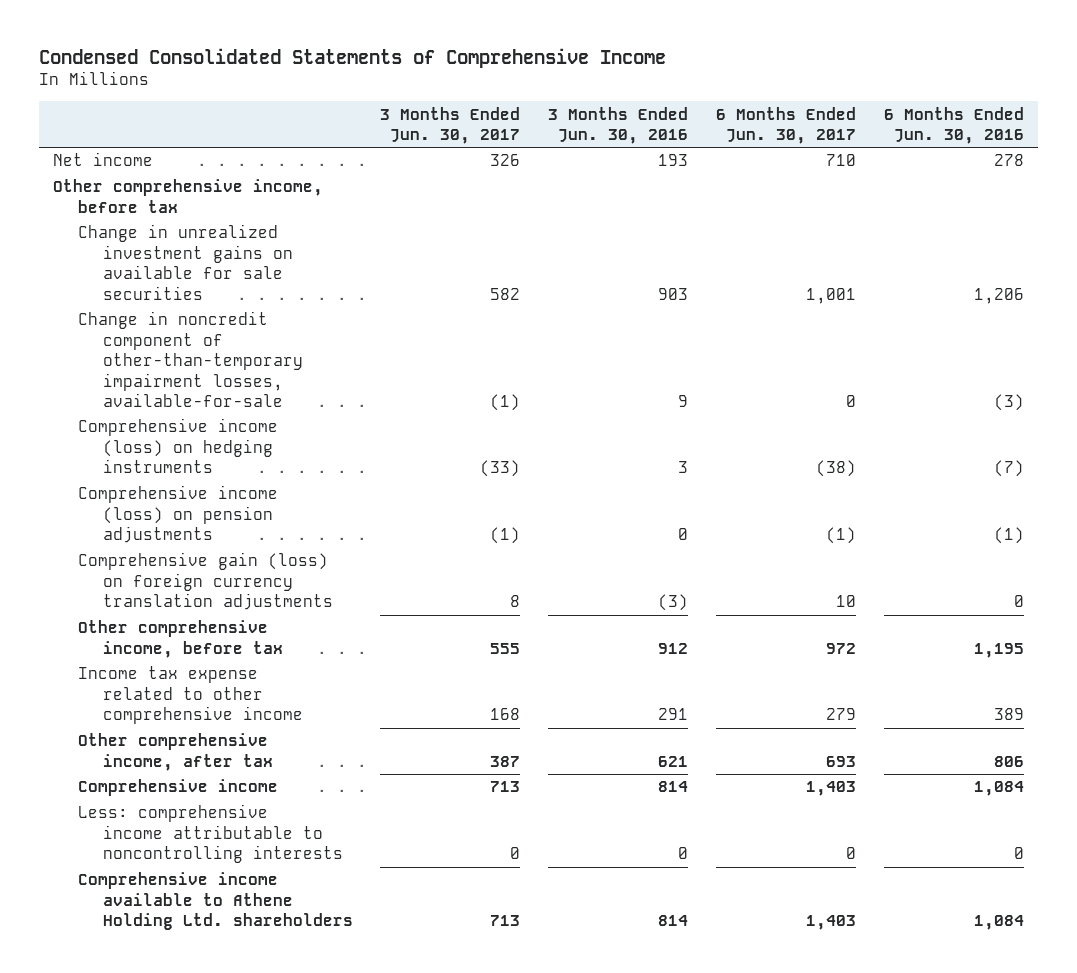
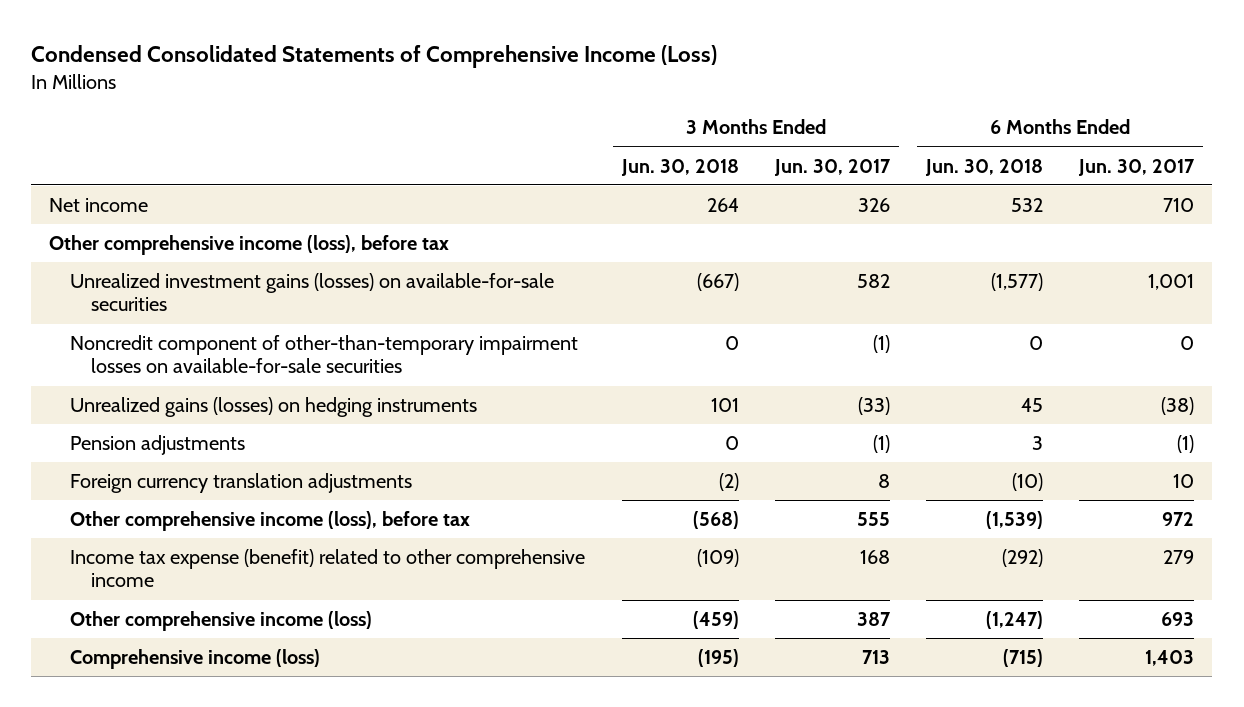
[39,47,667,68] Condensed Consolidated Statements of Comprehensive Income -> [31,45,718,69] Condensed Consolidated Statements of Comprehensive Income (Loss)
[548,106,689,145] 3 Months Ended Jun. 30, 2016 -> none
[884,106,1025,145] 6 Months Ended Jun. 30, 2016 -> none
none -> [620,158,739,176] Jun. 30, 2018
none -> [925,158,1044,176] Jun. 30, 2018
[77,804,343,864] Less: comprehensive income attributable to noncontrolling interests -> none
[77,872,353,931] Comprehensive income available to Athene Holding Ltd. shareholders -> none
[53,179,324,213] Other comprehensive income, before tax -> [49,234,450,255] Other comprehensive income (loss), before tax
[77,224,293,300] Change in unrealized investment gains on available for sale securities -> [70,272,555,312] Unrealized investment gains (losses) on available-for-sale securities
[77,311,303,407] Change in noncredit component of other-than-temporary impairment losses, available-for-sale -> [70,334,579,374] Noncredit component of other-than-temporary impairment losses on available-for-sale securities
[77,418,278,474] Comprehensive income (loss) on hedging instruments -> [70,396,478,417] Unrealized gains (losses) on hedging instruments
[77,485,278,544] Comprehensive income (loss) on pension adjustments -> [70,434,246,455] Pension adjustments
[77,552,333,611] Comprehensive gain (loss) on foreign currency translation adjustments -> [70,472,413,493] Foreign currency translation adjustments
[77,620,283,658] Other comprehensive income, before tax -> [70,510,471,531] Other comprehensive income (loss), before tax
[77,666,303,725] Income tax expense related to other comprehensive income -> [70,548,586,588] Income tax expense (benefit) related to other comprehensive income
[77,733,273,771] Other comprehensive income, after tax -> [70,610,373,631] Other comprehensive income (loss)
[77,779,278,797] Comprehensive income -> [70,648,321,669] Comprehensive income (loss)

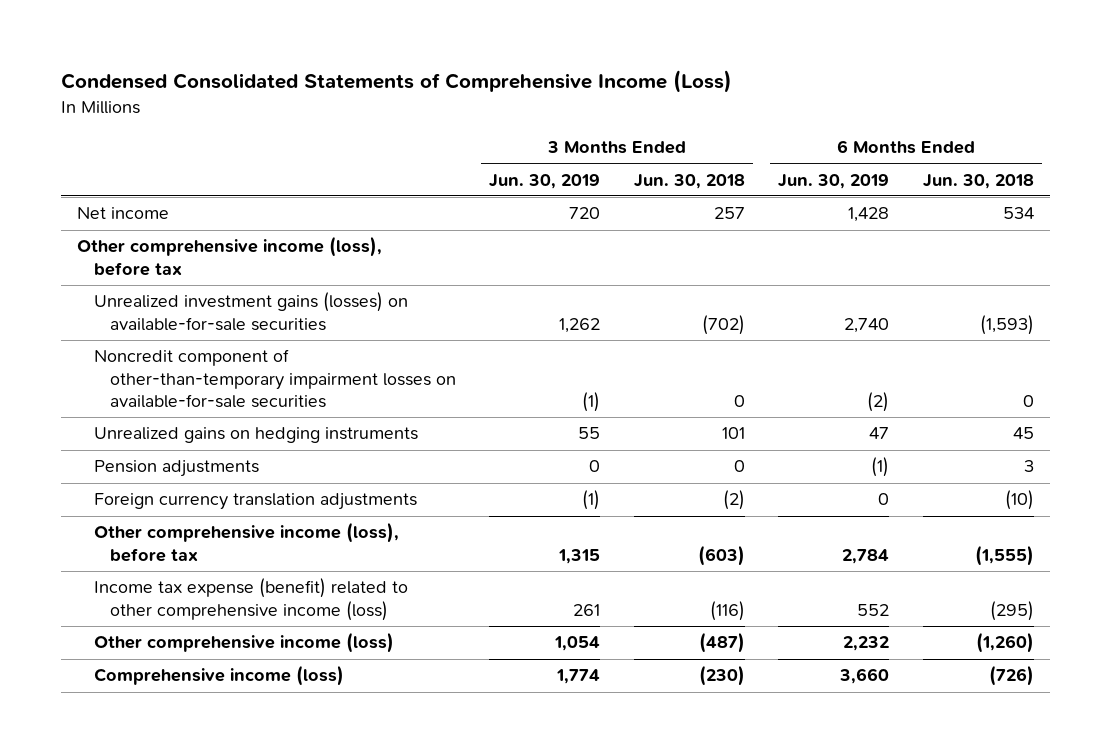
[773,158,891,176] Jun. 30, 2017 -> none
[1078,158,1196,176] Jun. 30, 2017 -> none
none -> [489,173,601,189] Jun. 30, 2019
none -> [778,173,890,189] Jun. 30, 2019
[706,197,739,212] 264 -> [713,207,745,220] 257
[1011,197,1044,212] 532 -> [1002,207,1034,220] 534
[696,272,739,291] (667) -> [701,314,745,335] (702)
[991,272,1044,291] (1,577) -> [979,314,1034,335] (1,593)
[70,396,478,417] Unrealized gains (losses) on hedging instruments -> [93,427,418,444] Unrealized gains on hedging instruments
[692,510,739,529] (568) -> [697,544,745,566] (603)
[986,510,1044,529] (1,539) -> [974,544,1034,566] (1,555)
[70,548,586,588] Income tax expense (benefit) related to other comprehensive income -> [93,578,408,621] Income tax expense (benefit) related to other comprehensive income (loss)
[696,548,739,567] (109) -> [709,600,745,621] (116)
[1002,548,1044,567] (292) -> [989,600,1034,621] (295)
[692,610,739,629] (459) -> [698,632,745,654] (487)
[986,610,1044,629] (1,247) -> [975,632,1034,654] (1,260)
[697,648,739,667] (195) -> [698,665,745,687] (230)
[1003,648,1044,667] (715) -> [988,665,1034,687] (726)

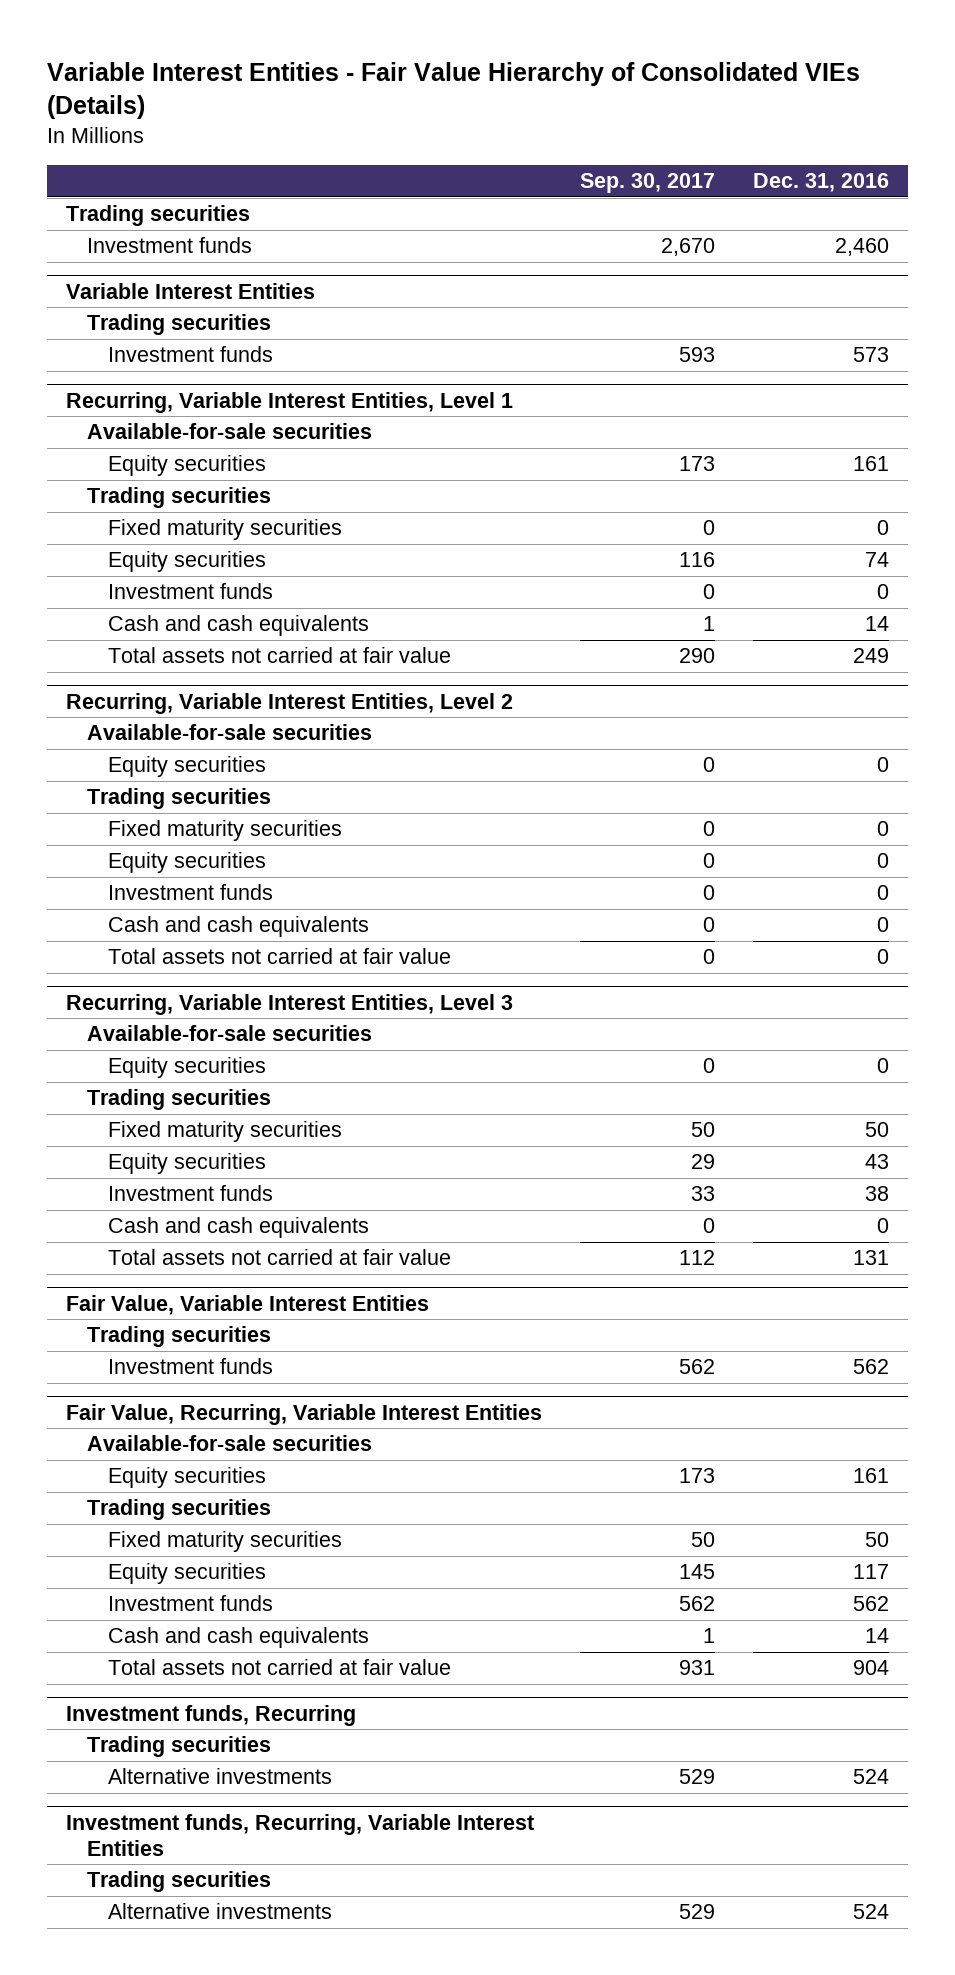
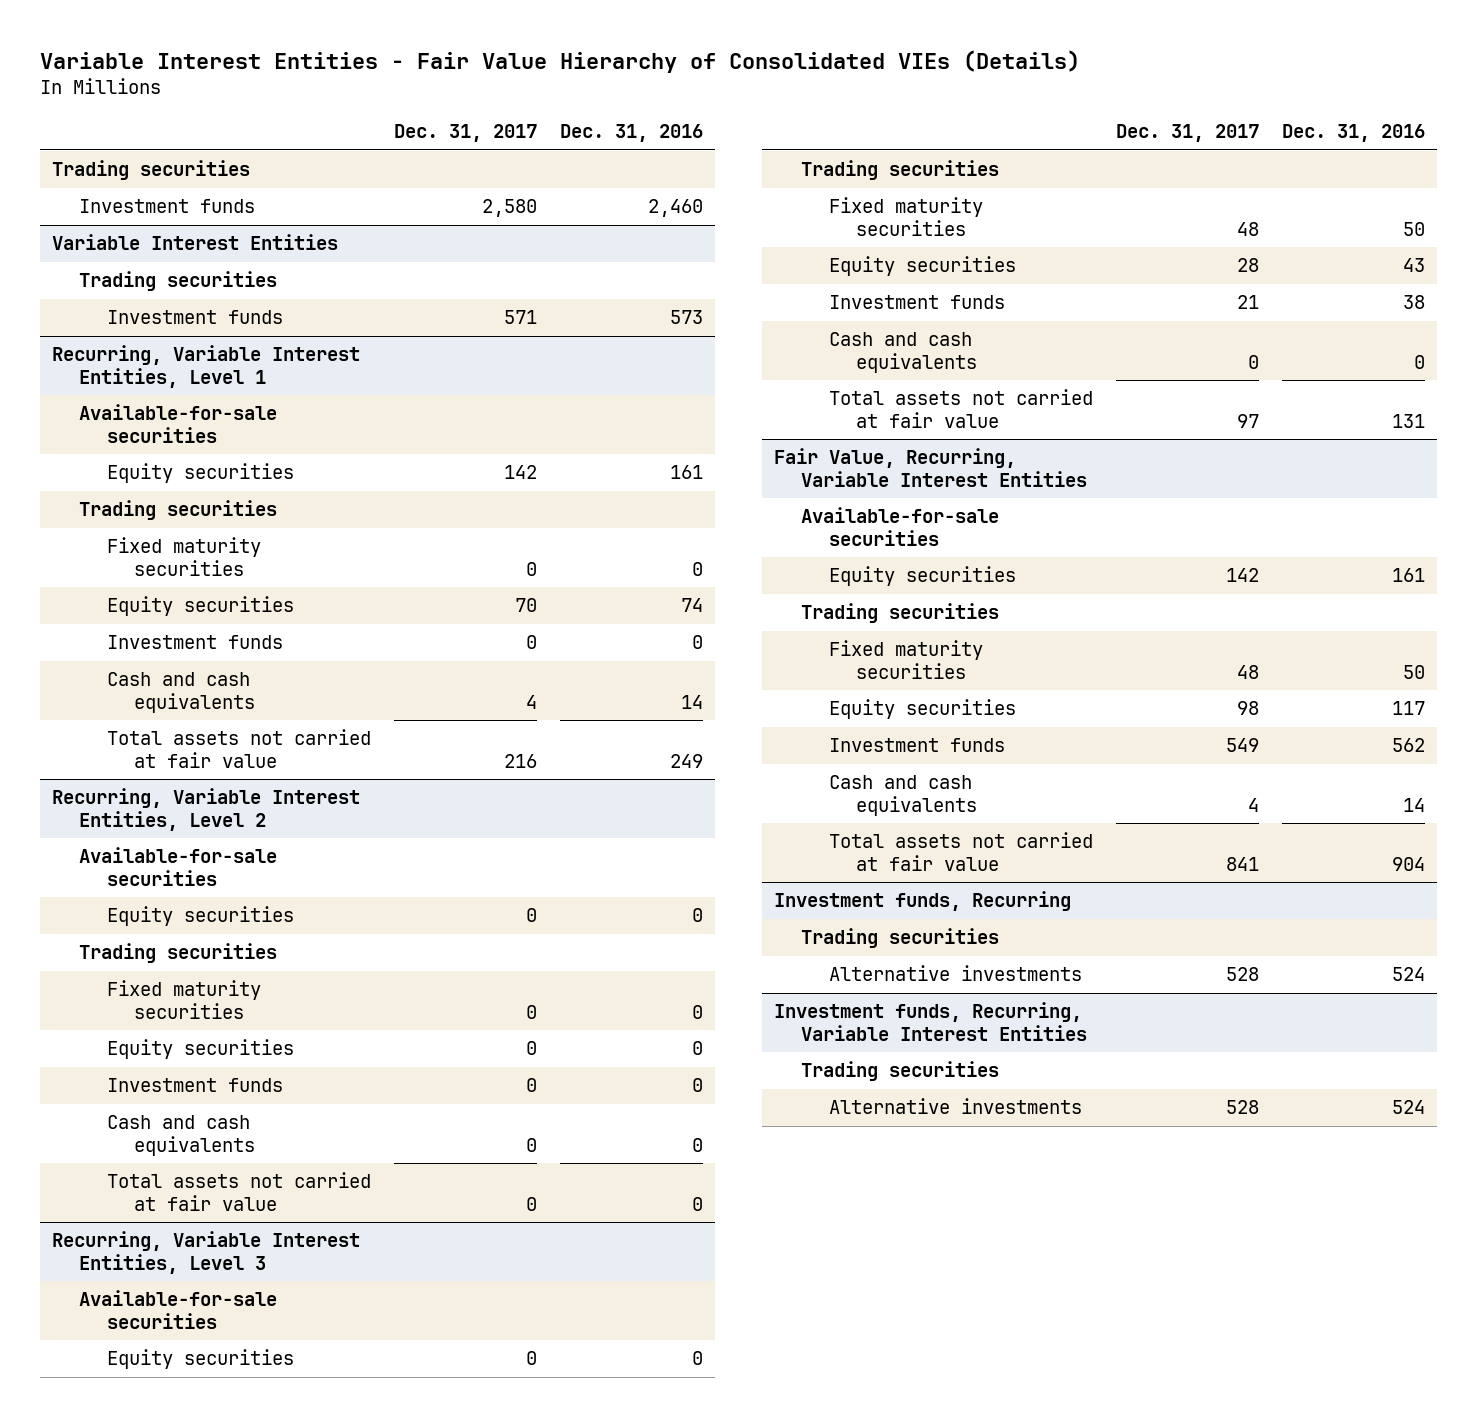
[580,173,716,194] Sep. 30, 2017 -> none
none -> [394,124,538,143] Dec. 31, 2017
[66,1294,430,1315] Fair Value, Variable Interest Entities -> none
[86,1326,271,1348] Trading securities -> none
[107,1358,273,1375] Investment funds -> none

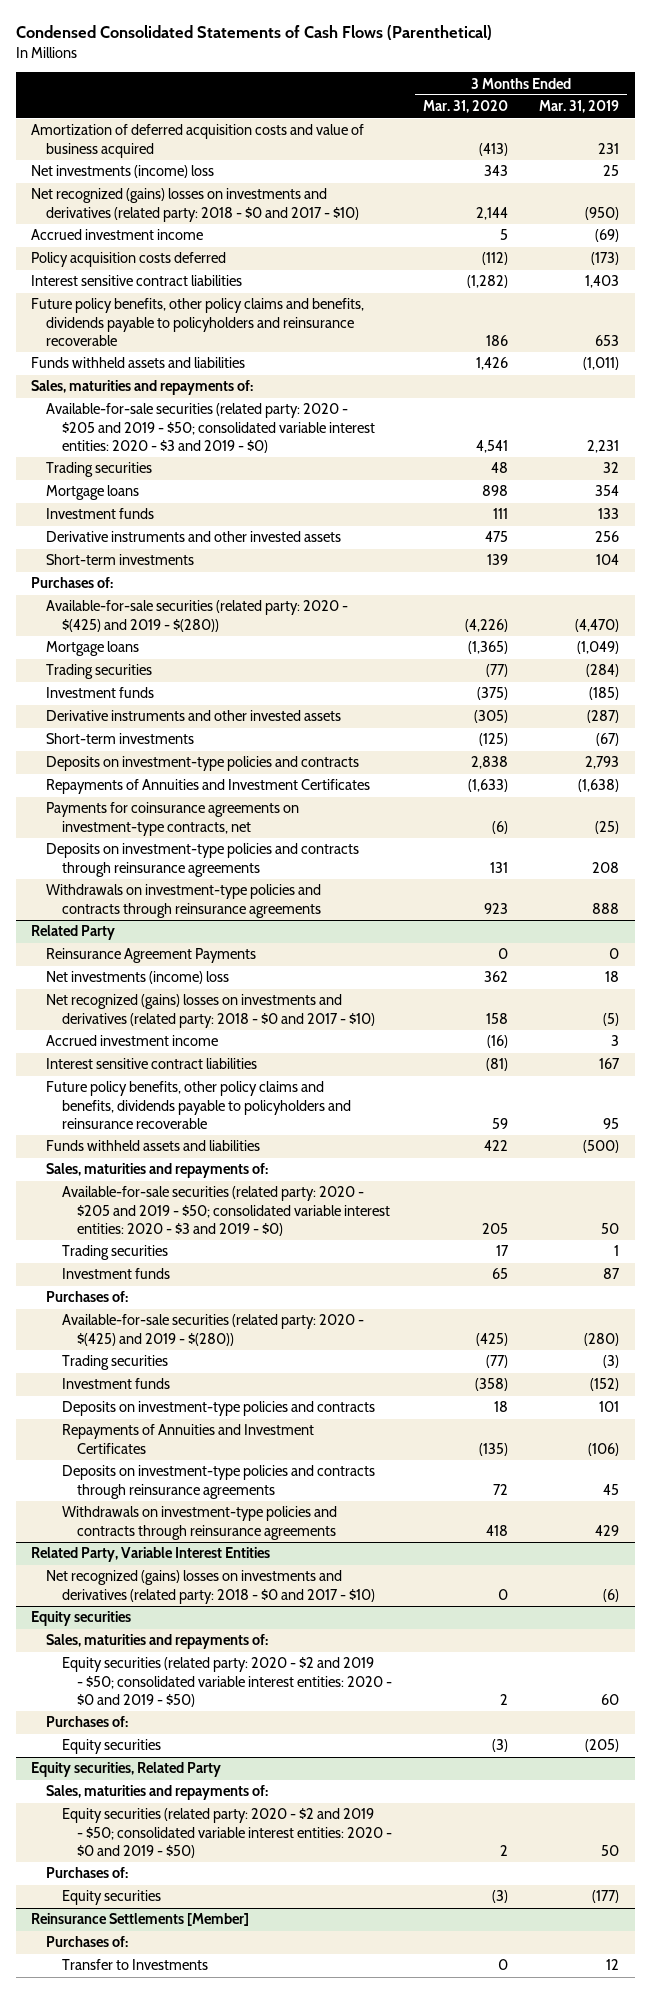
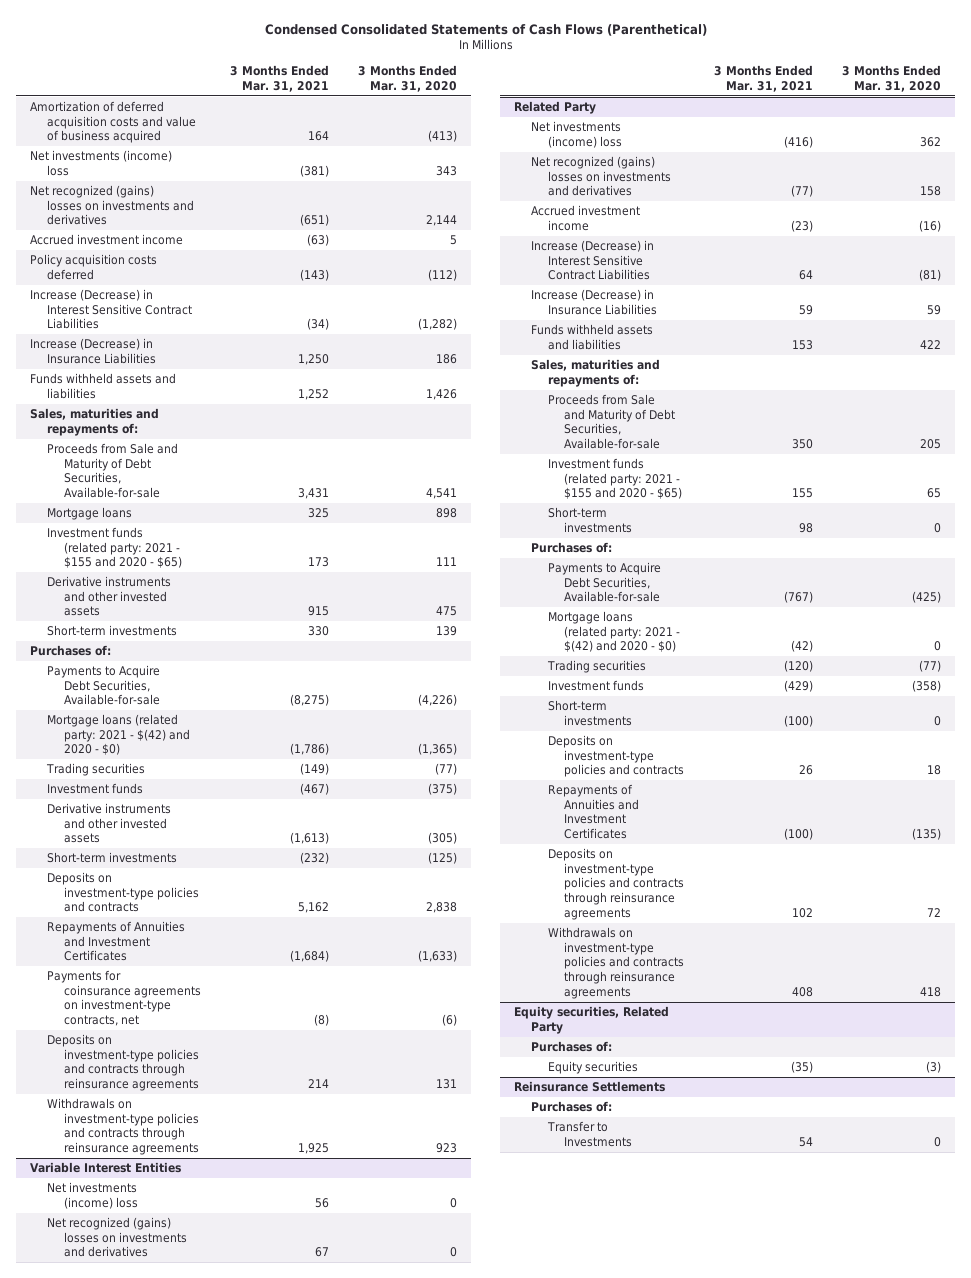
[539,100,620,114] Mar. 31, 2019 -> none
none -> [229,65,329,92] 3 Months Ended Mar. 31, 2021
[31,188,360,222] Net recognized (gains) losses on investments and derivatives (related party: 2018 - $0 and 2017 - $10) -> [30,185,195,226] Net recognized (gains) losses on investments and derivatives
[31,275,243,287] Interest sensitive contract liabilities -> [30,289,193,330] Increase (Decrease) in Interest Sensitive Contract Liabilities
[31,298,365,347] Future policy benefits, other policy claims and benefits, dividends payable to policyholders and reinsurance recoverable -> [30,338,157,364] Increase (Decrease) in Insurance Liabilities
[46,462,153,478] Trading securities -> none
[46,403,375,454] Available-for-sale securities (related party: 2020 - $205 and 2019 - $50; consolidated variable interest entities: 2020 - $3 and 2019 - $0) -> [47,443,179,499] Proceeds from Sale and Maturity of Debt Securities, Available-for-sale
[46,508,155,520] Investment funds -> [47,527,182,569] Investment funds (related party: 2021 - $155 and 2020 - $65)
[46,600,349,632] Available-for-sale securities (related party: 2020 - $(425) and 2019 - $(280)) -> [47,665,161,706] Payments to Acquire Debt Securities, Available-for-sale
[46,641,140,657] Mortgage loans -> [47,714,190,756] Mortgage loans (related party: 2021 - $(42) and 2020 - $0)
none -> [30,1162,182,1174] Variable Interest Entities
none -> [47,1182,138,1209] Net investments (income) loss
none -> [47,1217,187,1258] Net recognized (gains) losses on investments and derivatives
[46,948,257,964] Reinsurance Agreement Payments -> none
[46,994,375,1028] Net recognized (gains) losses on investments and derivatives (related party: 2018 - $0 and 2017 - $10) -> [531,156,671,197] Net recognized (gains) losses on investments and derivatives
[46,1058,258,1070] Interest sensitive contract liabilities -> [531,240,655,281] Increase (Decrease) in Interest Sensitive Contract Liabilities
[46,1081,351,1130] Future policy benefits, other policy claims and benefits, dividends payable to policyholders and reinsurance recoverable -> [531,289,657,315] Increase (Decrease) in Insurance Liabilities
[61,1245,168,1261] Trading securities -> none
[61,1186,391,1237] Available-for-sale securities (related party: 2020 - $205 and 2019 - $50; consolidated variable interest entities: 2020 - $3 and 2019 - $0) -> [547,394,676,450] Proceeds from Sale and Maturity of Debt Securities, Available-for-sale
[61,1268,170,1280] Investment funds -> [547,458,683,500] Investment funds (related party: 2021 - $155 and 2020 - $65)
none -> [547,507,633,533] Short-term investments
[61,1314,364,1346] Available-for-sale securities (related party: 2020 - $(425) and 2019 - $(280)) -> [547,562,661,603] Payments to Acquire Debt Securities, Available-for-sale
none -> [547,611,681,653] Mortgage loans (related party: 2021 - $(42) and 2020 - $0)
none -> [547,700,633,726] Short-term investments
[31,1547,271,1563] Related Party, Variable Interest Entities -> none
[46,1570,375,1604] Net recognized (gains) losses on investments and derivatives (related party: 2018 - $0 and 2017 - $10) -> none
[31,1611,132,1627] Equity securities -> none
[46,1634,269,1650] Sales, maturities and repayments of: -> none
[61,1657,393,1708] Equity securities (related party: 2020 - $2 and 2019 - $50; consolidated variable interest entities: 2020 - $0 and 2019 - $50) -> none
[46,1716,129,1728] Purchases of: -> none
[61,1739,161,1755] Equity securities -> none
[46,1785,269,1801] Sales, maturities and repayments of: -> none
[61,1808,393,1859] Equity securities (related party: 2020 - $2 and 2019 - $50; consolidated variable interest entities: 2020 - $0 and 2019 - $50) -> none
[31,1913,250,1927] Reinsurance Settlements [Member] -> [514,1081,666,1093] Reinsurance Settlements

